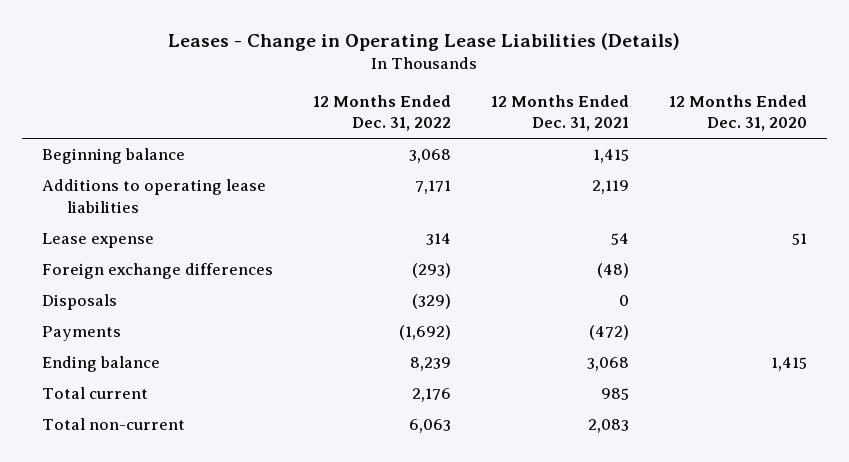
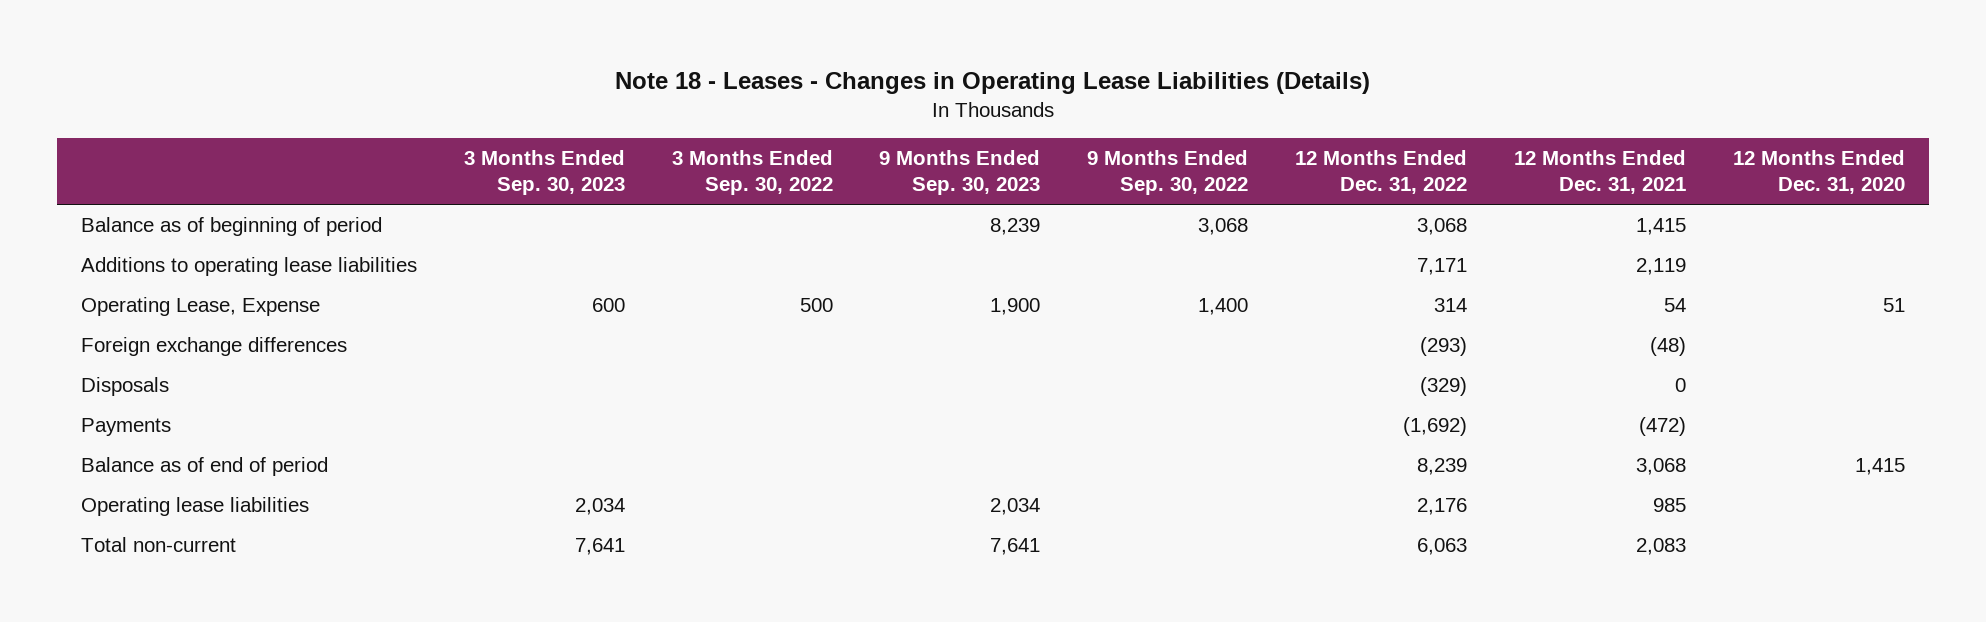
[168,33,681,52] Leases - Change in Operating Lease Liabilities (Details) -> [614,72,1370,95] Note 18 - Leases - Changes in Operating Lease Liabilities (Details)
none -> [463,150,625,196] 3 Months Ended Sep. 30, 2023
none -> [671,150,833,196] 3 Months Ended Sep. 30, 2022
none -> [879,150,1041,196] 9 Months Ended Sep. 30, 2023
none -> [1087,150,1249,196] 9 Months Ended Sep. 30, 2022
[41,148,185,165] Beginning balance -> [80,217,382,237] Balance as of beginning of period
[41,233,154,249] Lease expense -> [80,297,320,317] Operating Lease, Expense
[41,356,160,373] Ending balance -> [80,457,328,477] Balance as of end of period
[41,387,148,400] Total current -> [80,497,309,517] Operating lease liabilities

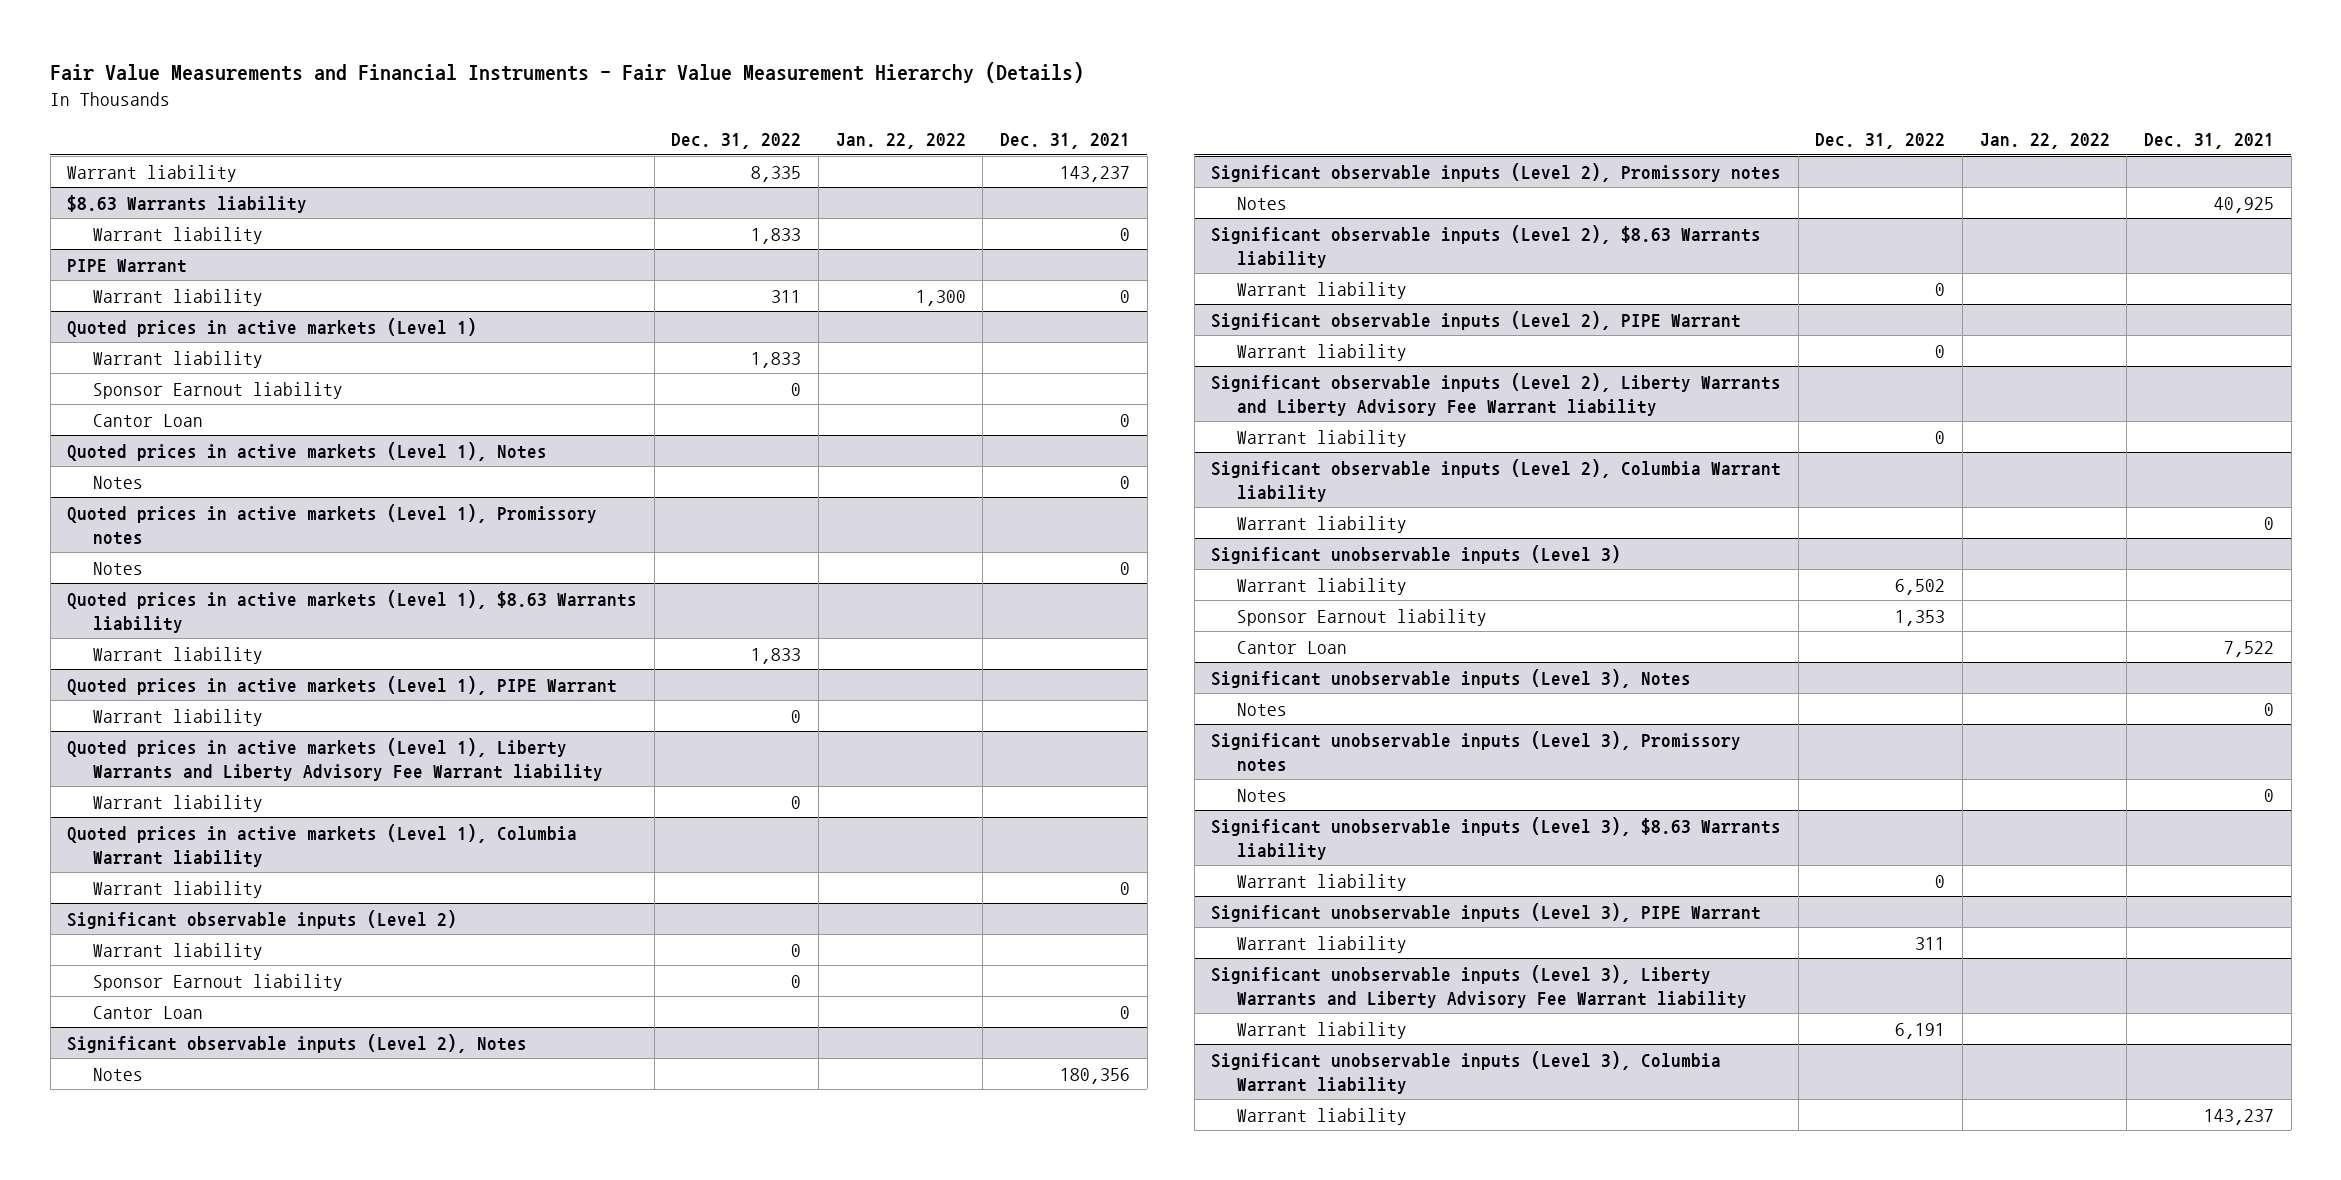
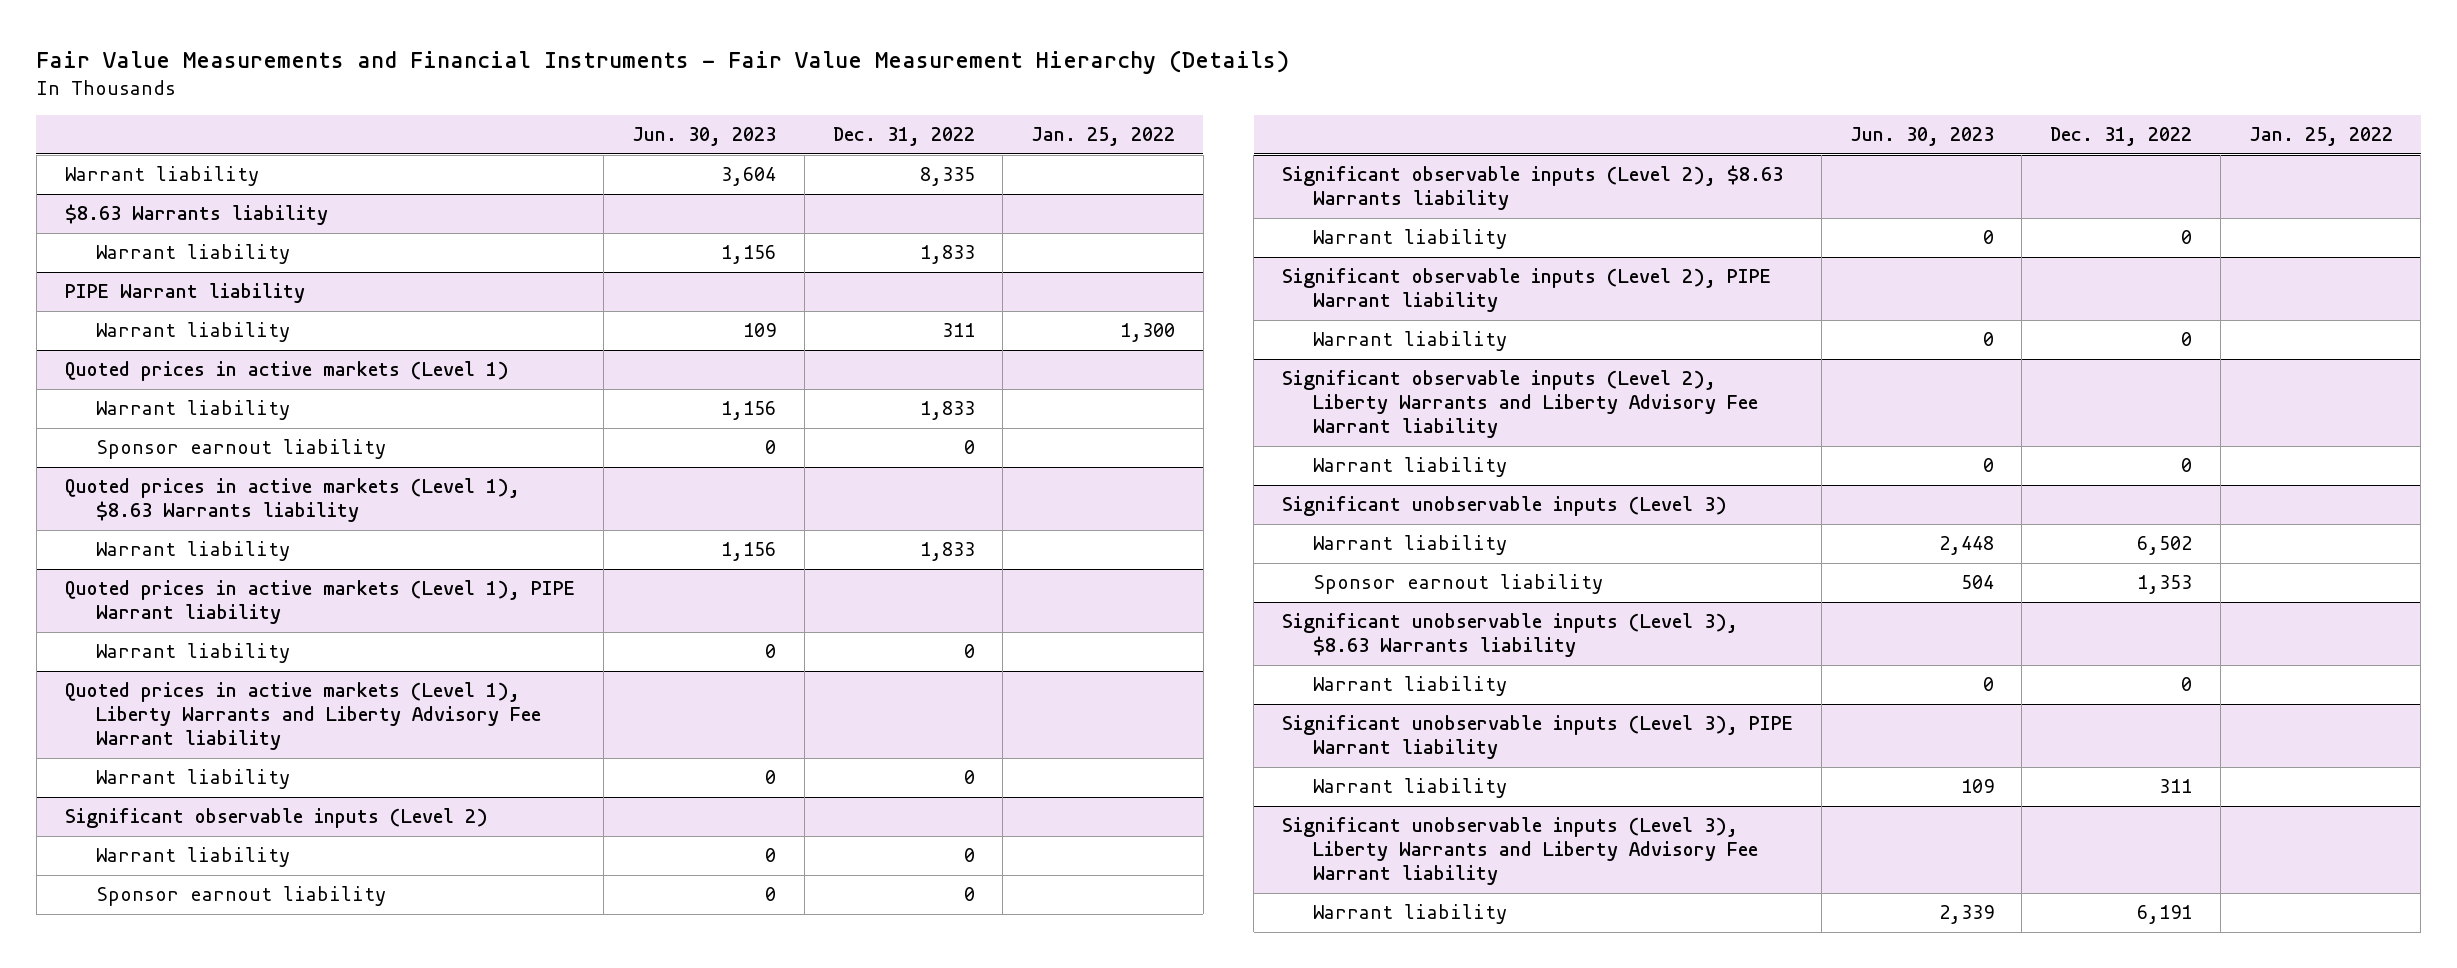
[835,133,966,150] Jan. 22, 2022 -> none
[999,133,1130,150] Dec. 31, 2021 -> none
none -> [632,127,777,147] Jun. 30, 2023
none -> [1031,127,1176,147] Jan. 25, 2022
[67,258,188,273] PIPE Warrant -> [64,283,305,304] PIPE Warrant liability
[92,413,203,427] Cantor Loan -> none
[67,441,548,461] Quoted prices in active markets (Level 1), Notes -> none
[92,475,143,489] Notes -> none
[67,503,598,545] Quoted prices in active markets (Level 1), Promissory notes -> none
[92,561,143,575] Notes -> none
[92,381,343,399] Sponsor Earnout liability -> [95,439,386,460] Sponsor earnout liability
[67,675,618,695] Quoted prices in active markets (Level 1), PIPE Warrant -> [64,580,575,625] Quoted prices in active markets (Level 1), PIPE Warrant liability
[67,823,578,867] Quoted prices in active markets (Level 1), Columbia Warrant liability -> none
[92,880,263,898] Warrant liability -> none
[92,1005,203,1019] Cantor Loan -> none
[67,1033,528,1053] Significant observable inputs (Level 2), Notes -> none
[92,1067,143,1081] Notes -> none
[1211,162,1782,182] Significant observable inputs (Level 2), Promissory notes -> none
[1236,196,1287,210] Notes -> none
[92,973,343,991] Sponsor Earnout liability -> [95,886,386,907] Sponsor earnout liability
[1211,310,1742,330] Significant observable inputs (Level 2), PIPE Warrant -> [1282,268,1772,313] Significant observable inputs (Level 2), PIPE Warrant liability
[1211,458,1782,502] Significant observable inputs (Level 2), Columbia Warrant liability -> none
[1236,515,1407,533] Warrant liability -> none
[1236,640,1347,654] Cantor Loan -> none
[1211,668,1692,688] Significant unobservable inputs (Level 3), Notes -> none
[1236,702,1287,716] Notes -> none
[1211,730,1742,772] Significant unobservable inputs (Level 3), Promissory notes -> none
[1236,788,1287,802] Notes -> none
[1236,608,1487,626] Sponsor Earnout liability -> [1313,574,1604,595] Sponsor earnout liability
[1211,902,1762,922] Significant unobservable inputs (Level 3), PIPE Warrant -> [1282,715,1794,760] Significant unobservable inputs (Level 3), PIPE Warrant liability
[1211,1050,1722,1094] Significant unobservable inputs (Level 3), Columbia Warrant liability -> none
[1236,1107,1407,1125] Warrant liability -> none

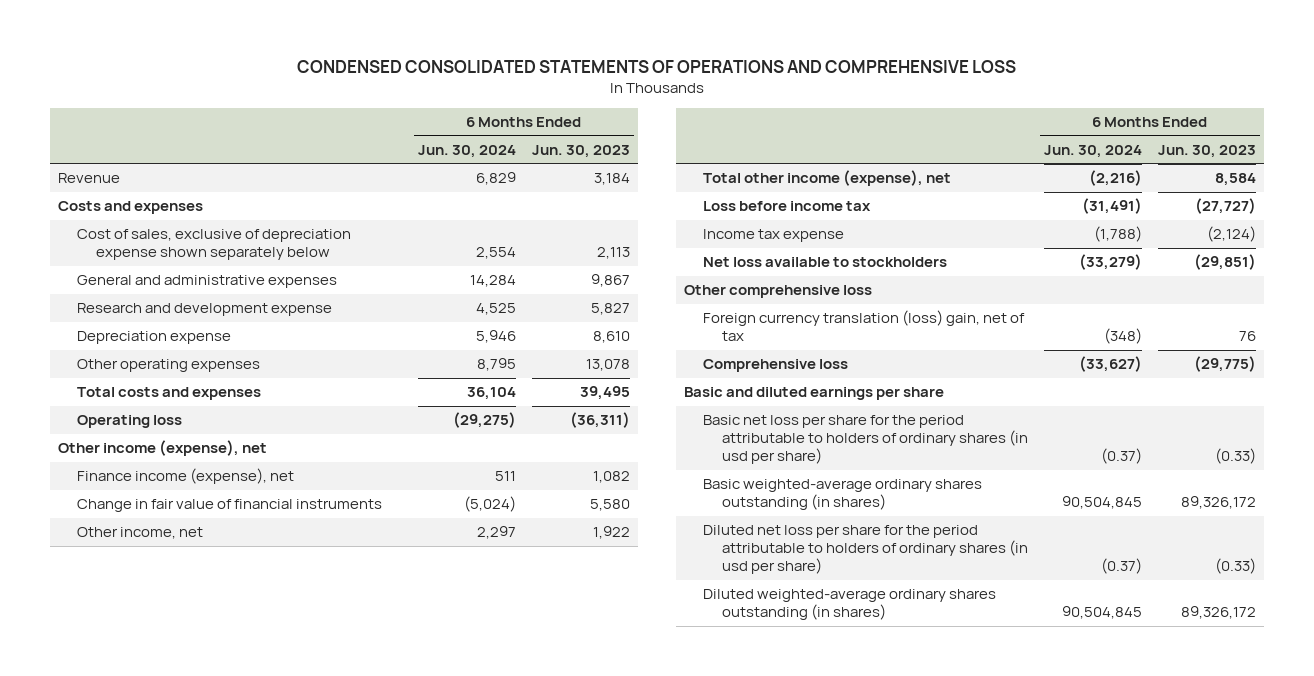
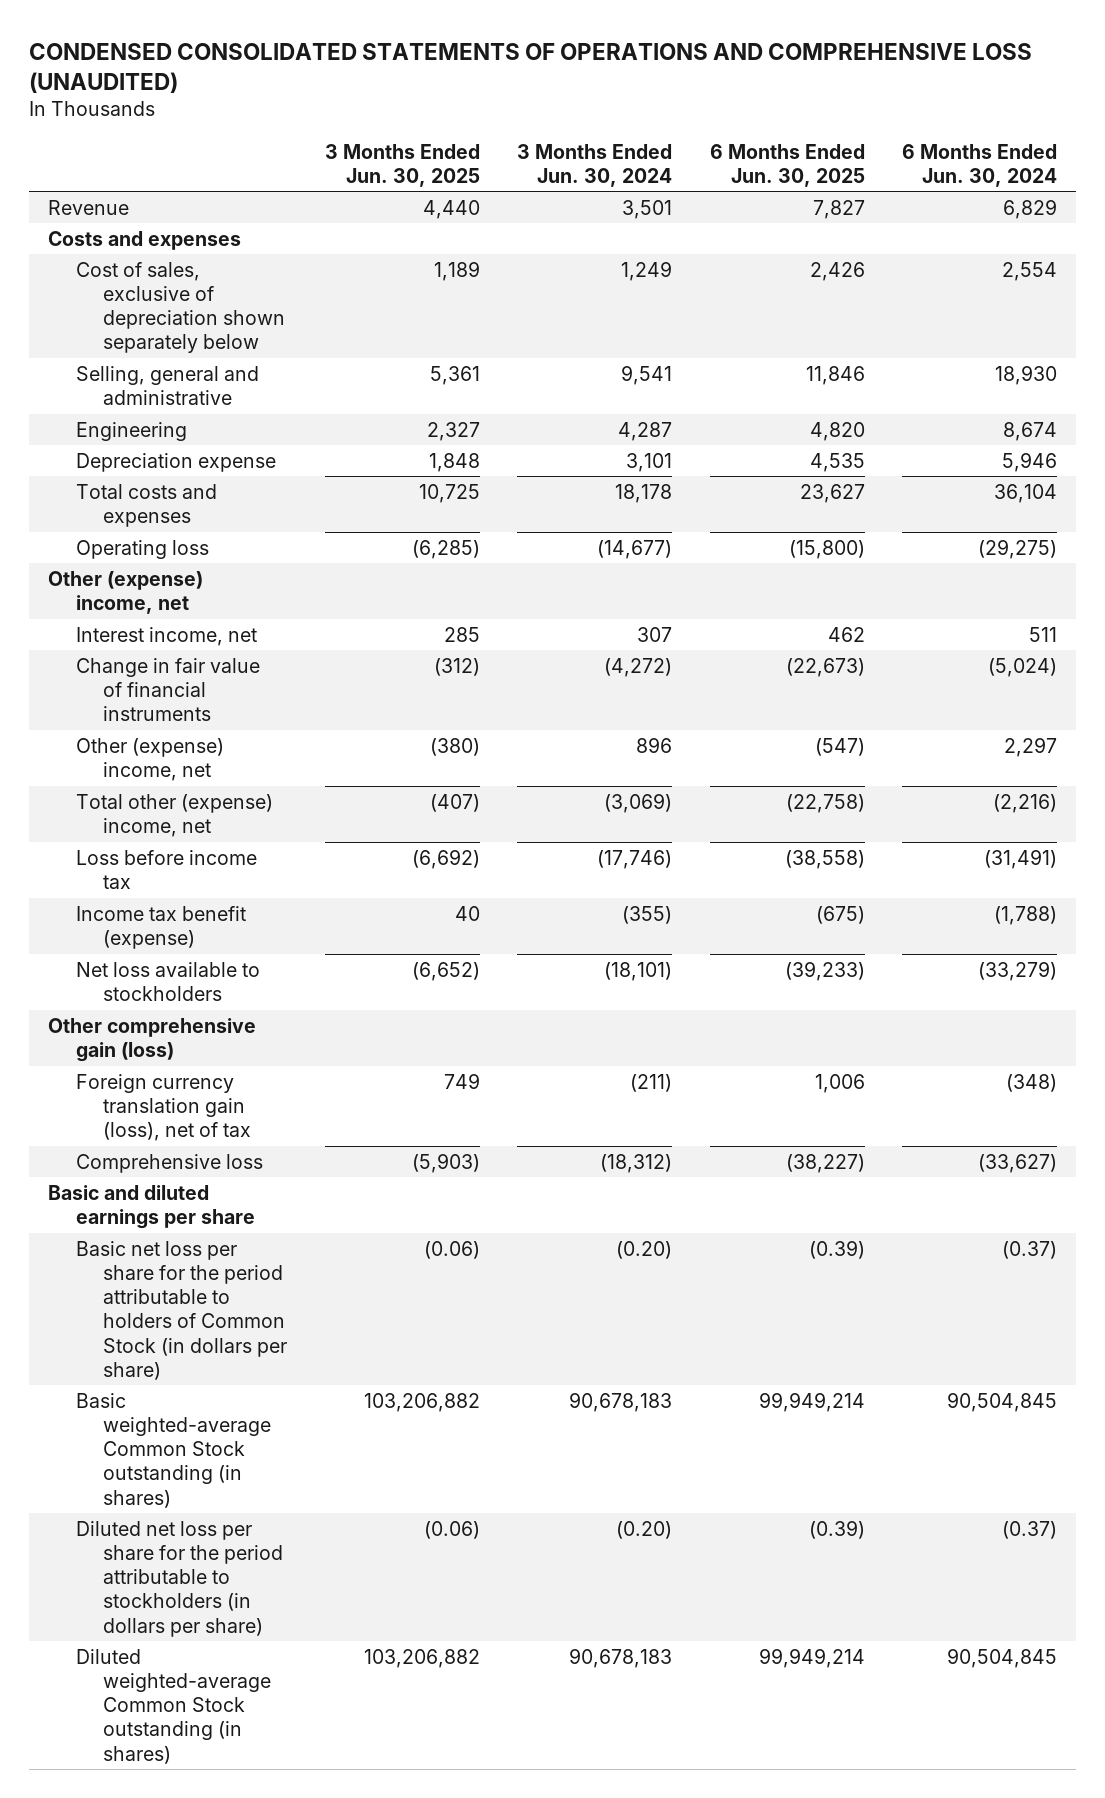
[296,59,1016,73] CONDENSED CONSOLIDATED STATEMENTS OF OPERATIONS AND COMPREHENSIVE LOSS -> [29,42,1033,93] CONDENSED CONSOLIDATED STATEMENTS OF OPERATIONS AND COMPREHENSIVE LOSS (UNAUDITED)
[532,144,631,158] Jun. 30, 2023 -> none
none -> [324,143,480,187] 3 Months Ended Jun. 30, 2025
none -> [517,143,673,187] 3 Months Ended Jun. 30, 2024
none -> [709,143,865,187] 6 Months Ended Jun. 30, 2025
[76,303,332,317] Research and development expense -> none
[76,229,351,261] Cost of sales, exclusive of depreciation expense shown separately below -> [75,261,286,354] Cost of sales, exclusive of depreciation shown separately below
[76,275,337,289] General and administrative expenses -> [75,365,259,406] Selling, general and administrative
[470,275,517,288] 14,284 -> [994,364,1057,385] 18,930
none -> [75,421,187,441] Engineering
[76,359,260,373] Other operating expenses -> none
[57,440,267,457] Other income (expense), net -> [48,570,204,615] Other (expense) income, net
[76,468,294,485] Finance income (expense), net -> [75,626,257,646] Interest income, net
[76,527,203,540] Other income, net -> [75,737,224,782] Other (expense) income, net
[702,170,951,187] Total other income (expense), net -> [75,793,273,838] Total other (expense) income, net
[702,229,844,243] Income tax expense -> [75,905,246,950] Income tax benefit (expense)
[683,285,872,299] Other comprehensive loss -> [48,1017,257,1063] Other comprehensive gain (loss)
[702,310,1025,342] Foreign currency translation (loss) gain, net of tax -> [75,1073,252,1142] Foreign currency translation gain (loss), net of tax
[702,415,1029,465] Basic net loss per share for the period attributable to holders of ordinary shares (in usd per share) -> [75,1240,288,1380] Basic net loss per share for the period attributable to holders of Common Stock (in dollars per share)
[702,479,982,511] Basic weighted-average ordinary shares outstanding (in shares) -> [75,1392,272,1508] Basic weighted-average Common Stock outstanding (in shares)
[702,525,1029,575] Diluted net loss per share for the period attributable to holders of ordinary shares (in usd per share) -> [75,1520,284,1637] Diluted net loss per share for the period attributable to stockholders (in dollars per share)
[702,589,996,621] Diluted weighted-average ordinary shares outstanding (in shares) -> [75,1648,272,1764] Diluted weighted-average Common Stock outstanding (in shares)

